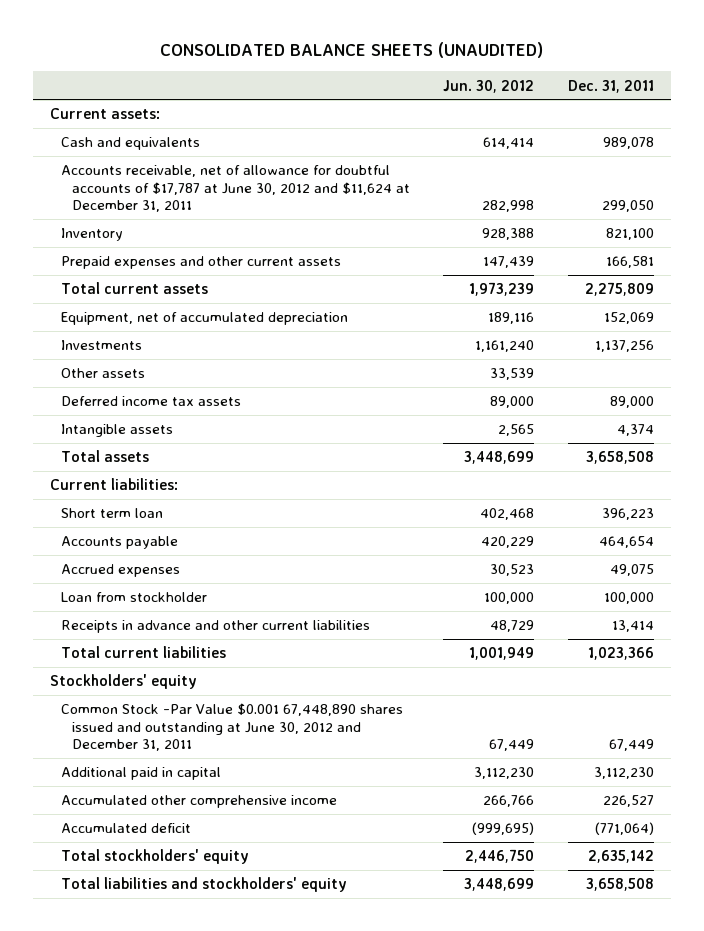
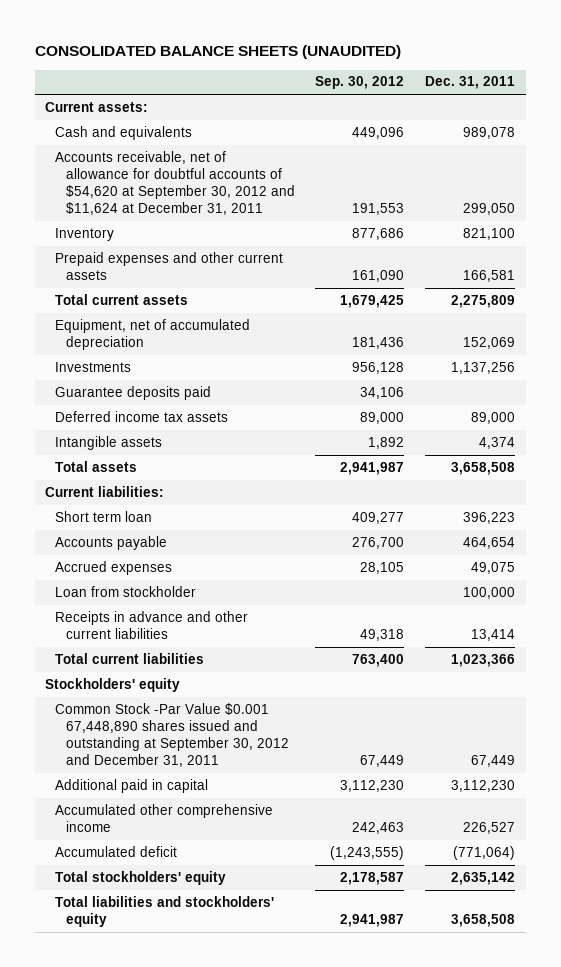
[443,79,535,93] Jun. 30, 2012 -> none
none -> [315,76,405,90] Sep. 30, 2012
[60,165,410,213] Accounts receivable, net of allowance for doubtful accounts of $17,787 at June 30, 2012 and $11,624 at December 31, 2011 -> [55,150,295,216] Accounts receivable, net of allowance for doubtful accounts of $54,620 at September 30, 2012 and $11,624 at December 31, 2011
[60,368,145,379] Other assets -> none
none -> [55,385,212,400] Guarantee deposits paid
[60,703,403,752] Common Stock -Par Value $0.001 67,448,890 shares issued and outstanding at June 30, 2012 and December 31, 2011 -> [55,702,289,768] Common Stock -Par Value $0.001 67,448,890 shares issued and outstanding at September 30, 2012 and December 31, 2011

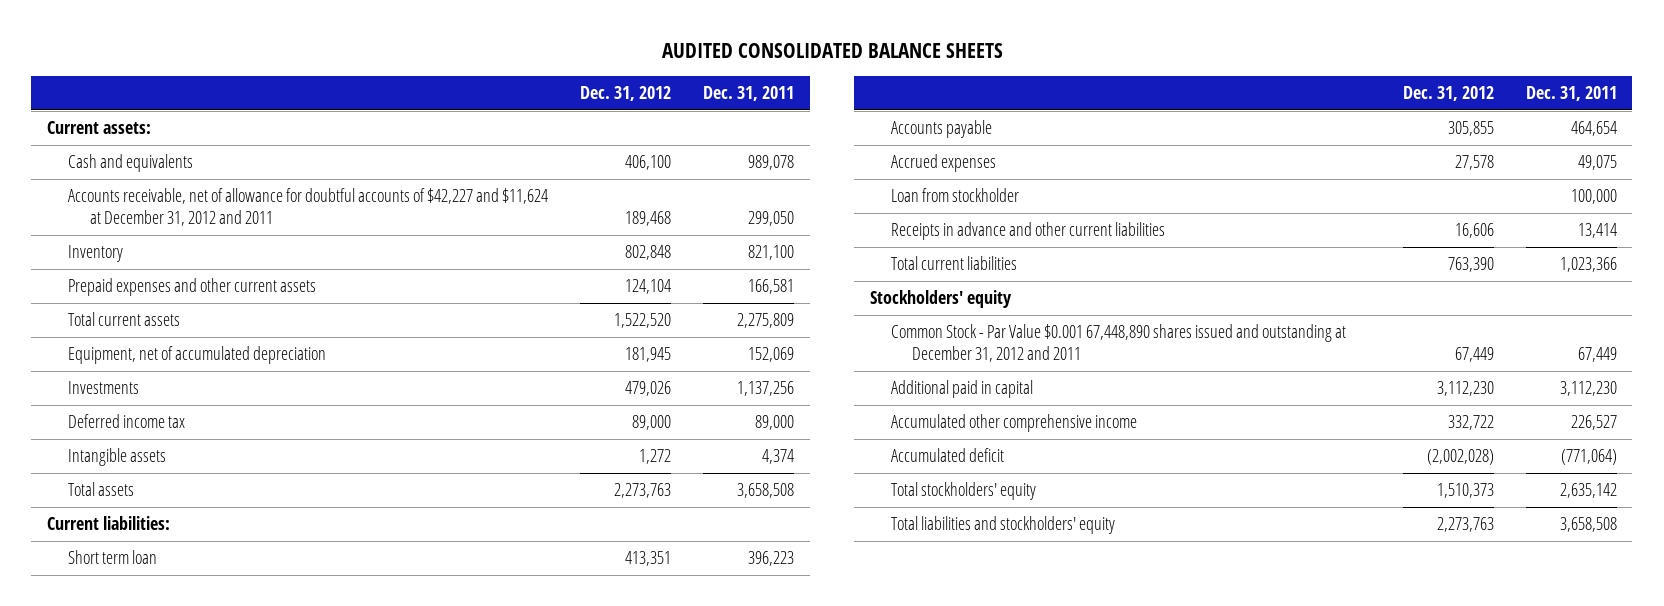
[34,44,401,59] CONSOLIDATED BALANCE SHEETS (UNAUDITED) -> [661,43,1003,59] AUDITED CONSOLIDATED BALANCE SHEETS
[315,76,405,90] Sep. 30, 2012 -> none
none -> [580,86,672,102] Dec. 31, 2012
[55,150,295,216] Accounts receivable, net of allowance for doubtful accounts of $54,620 at September 30, 2012 and $11,624 at December 31, 2011 -> [68,188,549,227] Accounts receivable, net of allowance for doubtful accounts of $42,227 and $11,624 at December 31, 2012 and 2011
[55,385,212,400] Guarantee deposits paid -> none
[55,410,229,422] Deferred income tax assets -> [68,414,186,429] Deferred income tax
[55,702,289,768] Common Stock -Par Value $0.001 67,448,890 shares issued and outstanding at September 30, 2012 and December 31, 2011 -> [890,324,1346,363] Common Stock - Par Value $0.001 67,448,890 shares issued and outstanding at December 31, 2012 and 2011

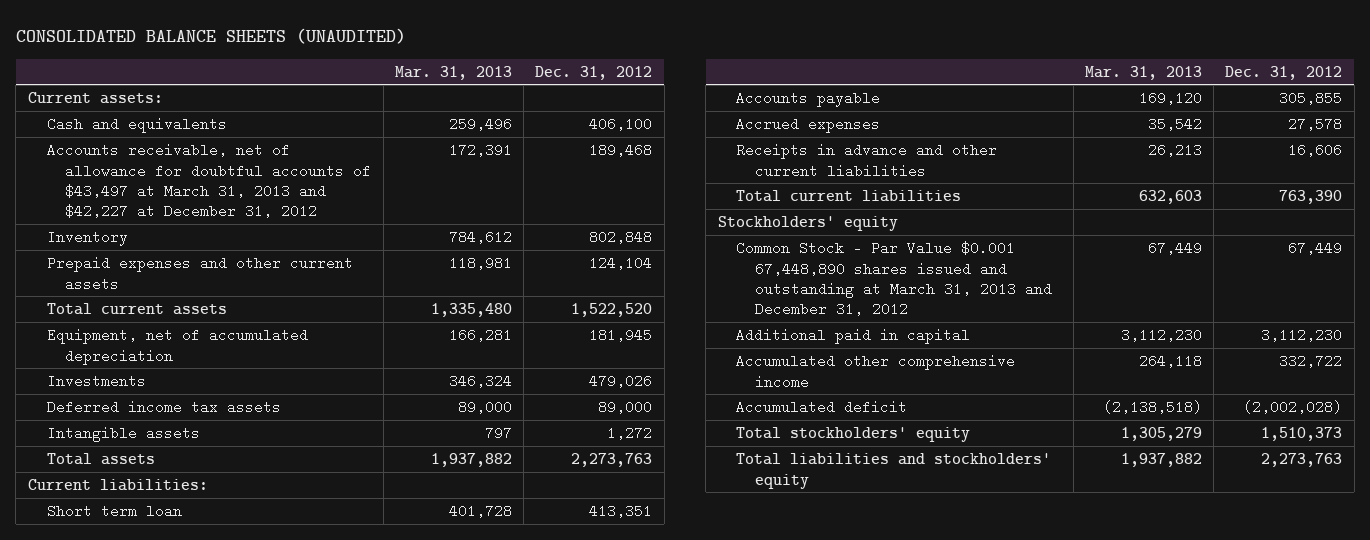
[661,43,1003,59] AUDITED CONSOLIDATED BALANCE SHEETS -> [15,27,406,44] CONSOLIDATED BALANCE SHEETS (UNAUDITED)
[702,86,794,102] Dec. 31, 2011 -> none
none -> [394,65,512,80] Mar. 31, 2013
[68,188,549,227] Accounts receivable, net of allowance for doubtful accounts of $42,227 and $11,624 at December 31, 2012 and 2011 -> [46,143,372,219] Accounts receivable, net of allowance for doubtful accounts of $43,497 at March 31, 2013 and $42,227 at December 31, 2012
[68,414,186,429] Deferred income tax -> [46,400,281,415] Deferred income tax assets
[890,188,1019,203] Loan from stockholder -> none
[890,324,1346,363] Common Stock - Par Value $0.001 67,448,890 shares issued and outstanding at December 31, 2012 and 2011 -> [736,241,1053,317] Common Stock - Par Value $0.001 67,448,890 shares issued and outstanding at March 31, 2013 and December 31, 2012

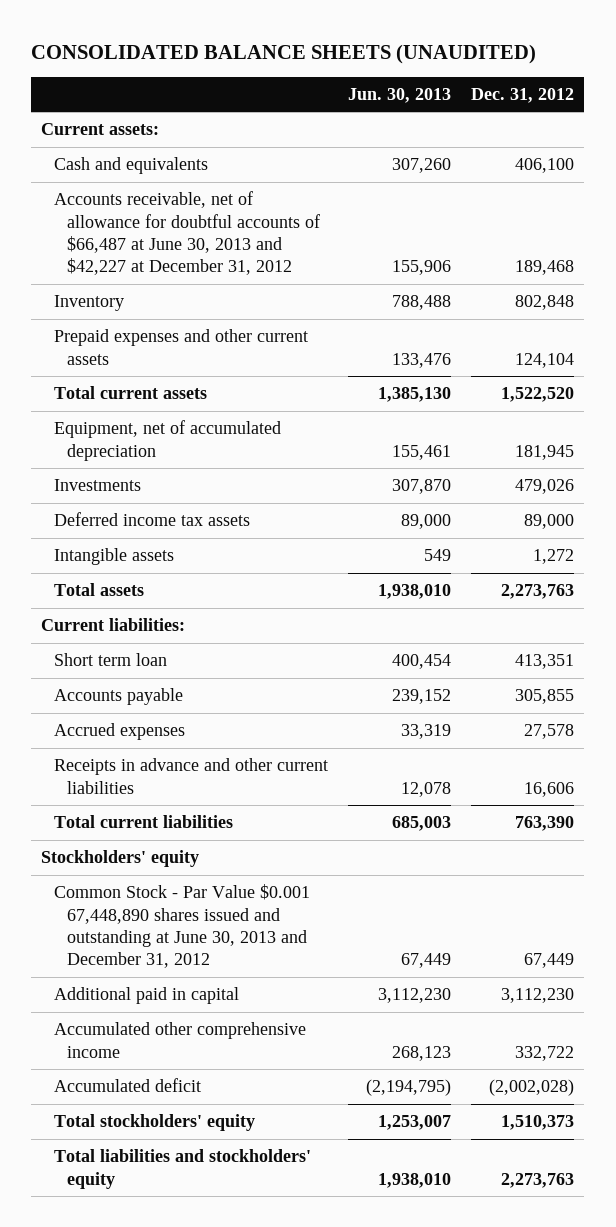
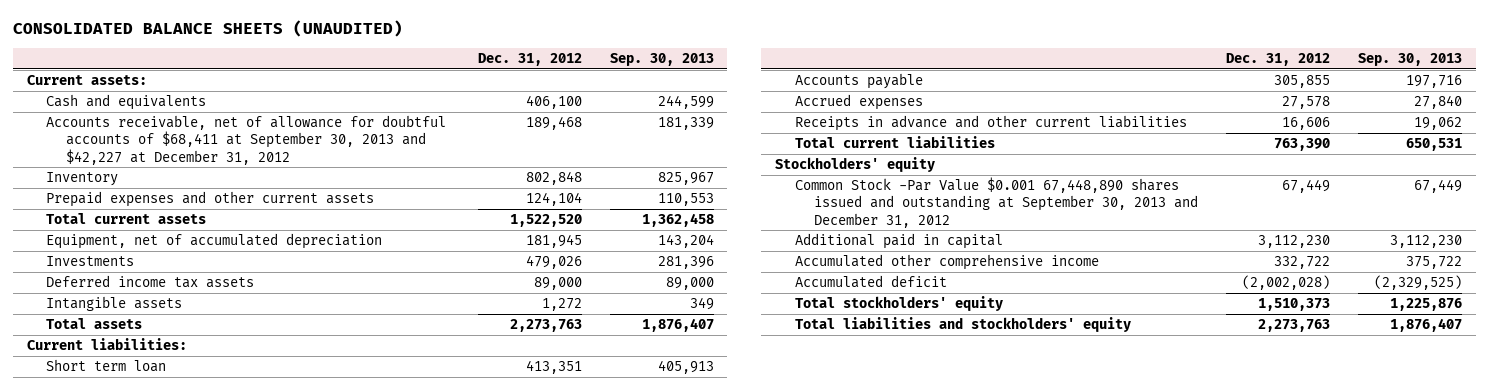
[348,87,452,103] Jun. 30, 2013 -> none
none -> [609,52,714,66] Sep. 30, 2013
[54,191,321,276] Accounts receivable, net of allowance for doubtful accounts of $66,487 at June 30, 2013 and $42,227 at December 31, 2012 -> [46,115,447,165] Accounts receivable, net of allowance for doubtful accounts of $68,411 at September 30, 2013 and $42,227 at December 31, 2012
[54,884,311,969] Common Stock - Par Value $0.001 67,448,890 shares issued and outstanding at June 30, 2013 and December 31, 2012 -> [794,177,1199,228] Common Stock -Par Value $0.001 67,448,890 shares issued and outstanding at September 30, 2013 and December 31, 2012

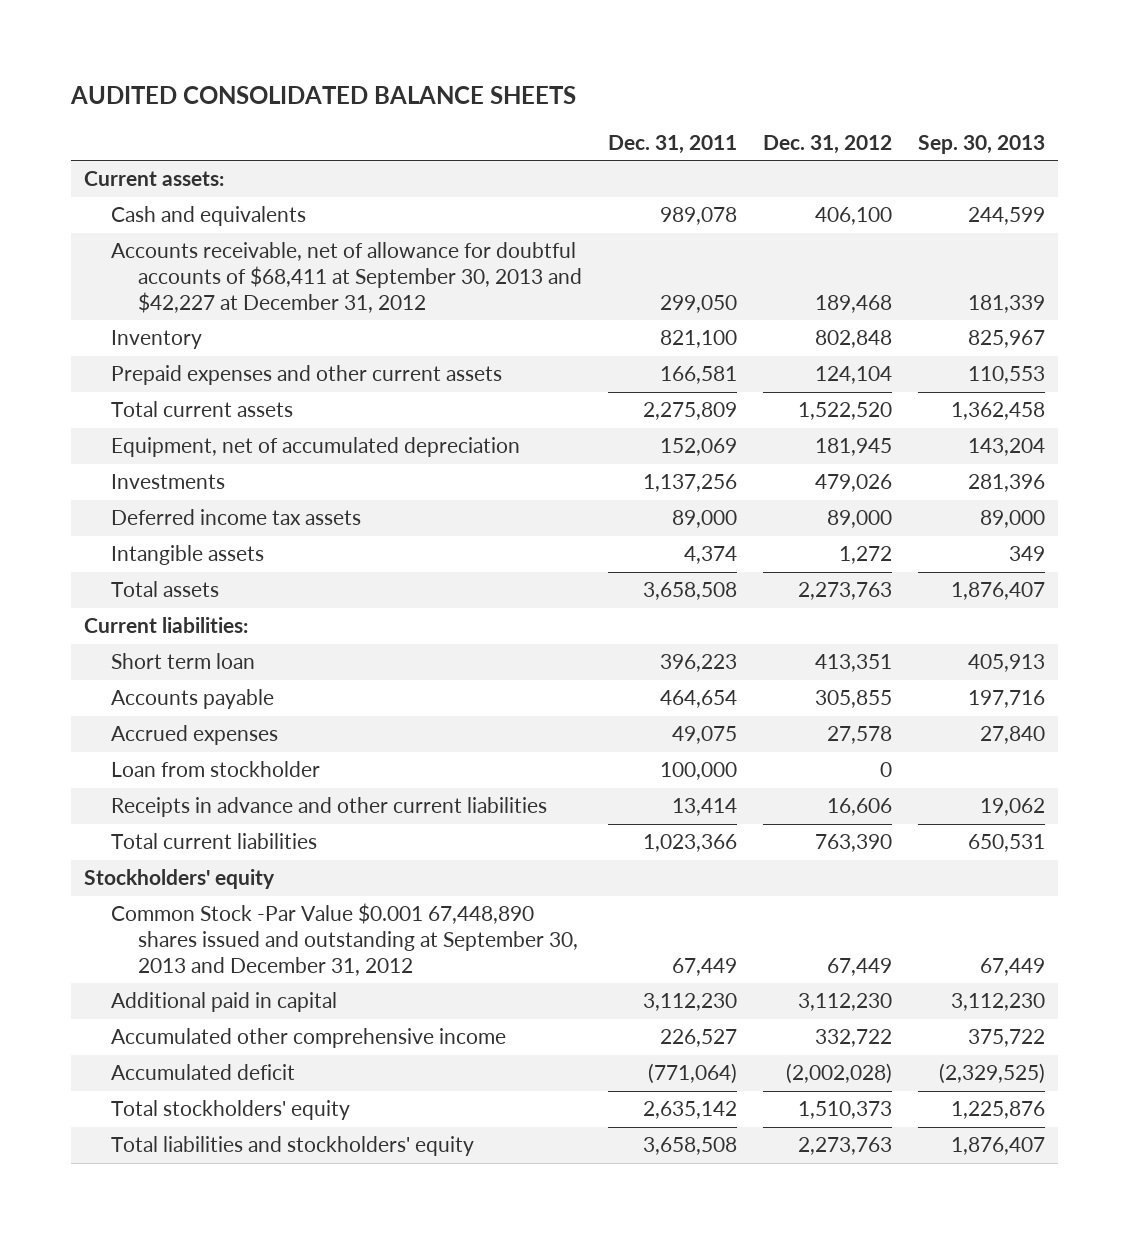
[12,20,403,38] CONSOLIDATED BALANCE SHEETS (UNAUDITED) -> [70,85,577,104] AUDITED CONSOLIDATED BALANCE SHEETS
none -> [608,134,738,154] Dec. 31, 2011
none -> [111,761,321,778] Loan from stockholder

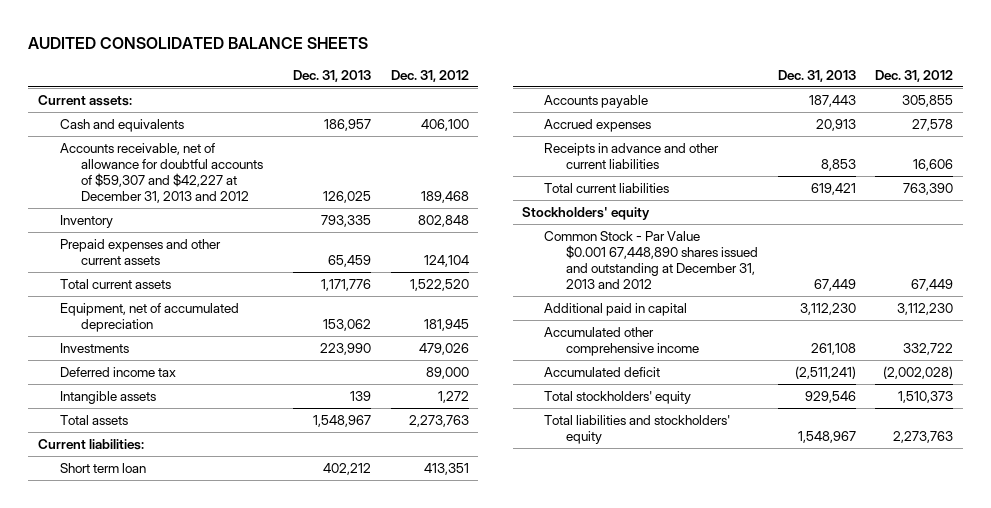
[608,134,738,154] Dec. 31, 2011 -> none
[918,134,1046,154] Sep. 30, 2013 -> none
none -> [293,70,372,83] Dec. 31, 2013
[111,242,583,314] Accounts receivable, net of allowance for doubtful accounts of $68,411 at September 30, 2013 and $42,227 at December 31, 2012 -> [59,142,264,204] Accounts receivable, net of allowance for doubtful accounts of $59,307 and $42,227 at December 31, 2013 and 2012
[111,509,362,526] Deferred income tax assets -> [59,366,176,377] Deferred income tax
[111,761,321,778] Loan from stockholder -> none
[111,903,579,977] Common Stock -Par Value $0.001 67,448,890 shares issued and outstanding at September 30, 2013 and December 31, 2012 -> [544,230,758,290] Common Stock - Par Value $0.001 67,448,890 shares issued and outstanding at December 31, 2013 and 2012

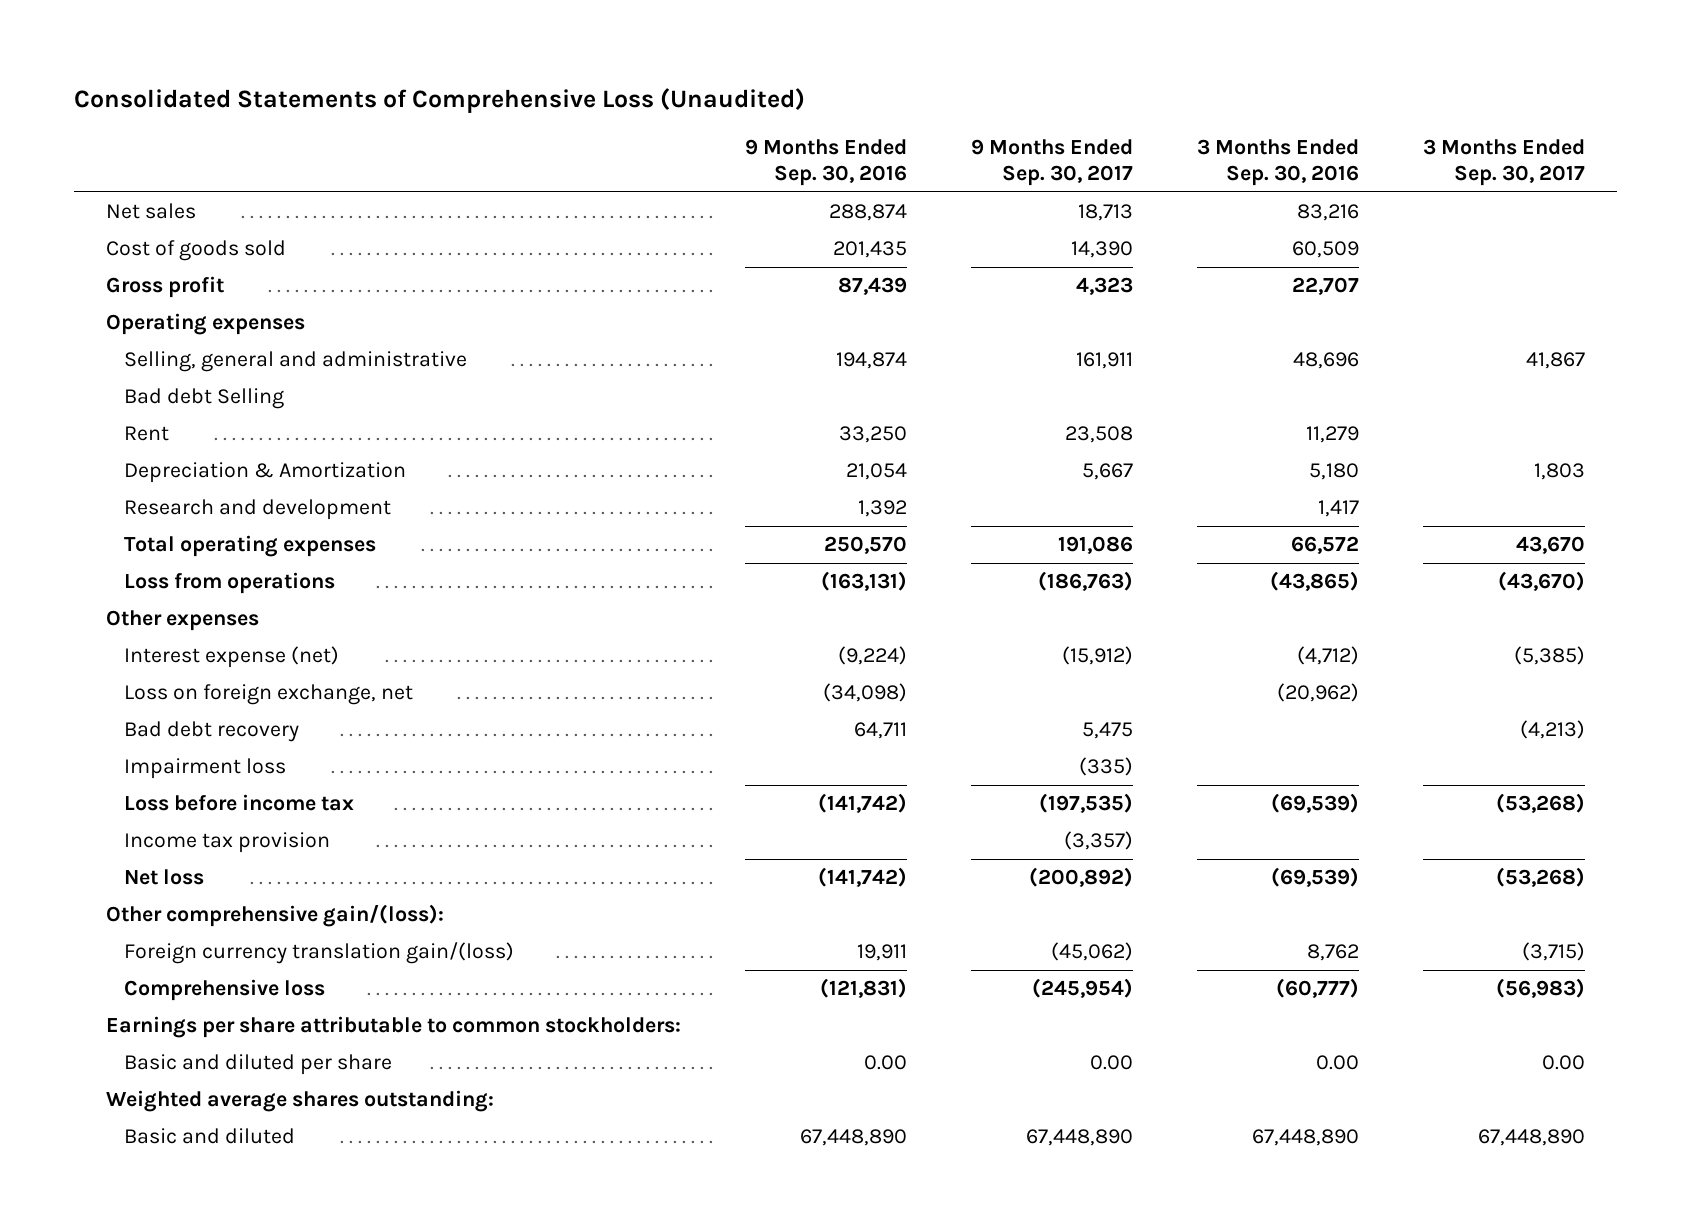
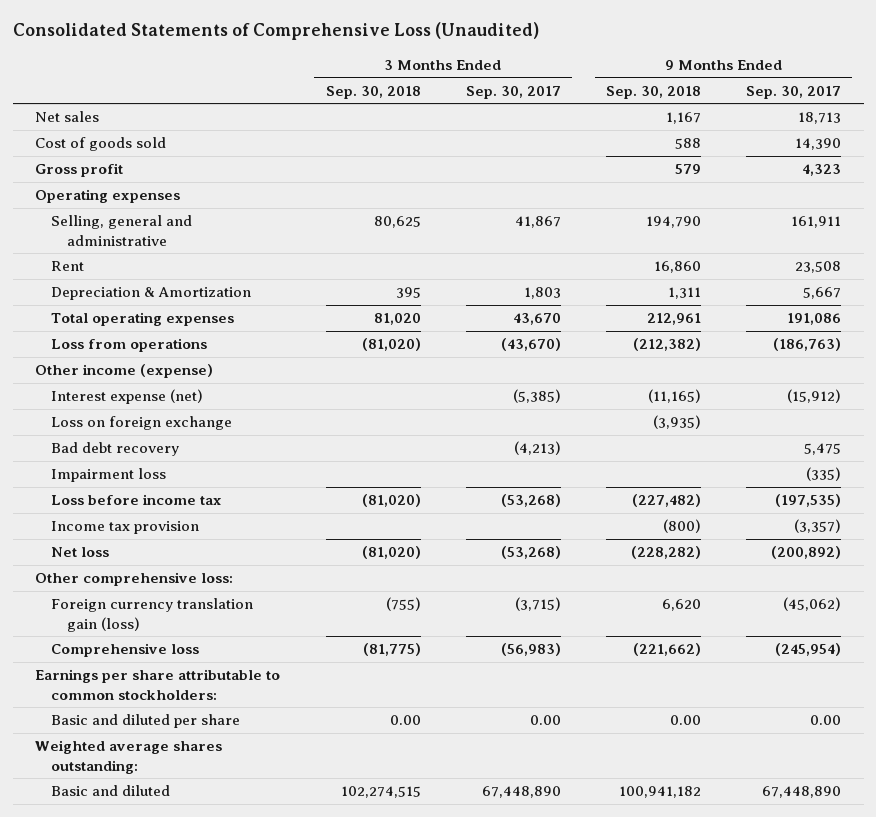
[744,139,907,186] 9 Months Ended Sep. 30, 2016 -> none
[1196,139,1359,186] 3 Months Ended Sep. 30, 2016 -> none
none -> [325,85,421,99] Sep. 30, 2018
none -> [605,85,701,99] Sep. 30, 2018
[123,388,284,410] Bad debt Selling -> none
[123,499,391,521] Research and development -> none
[105,610,259,632] Other expenses -> [35,364,214,379] Other income (expense)
[123,684,413,706] Loss on foreign exchange, net -> [51,416,233,431] Loss on foreign exchange
[105,904,444,928] Other comprehensive gain/(loss): -> [35,572,234,587] Other comprehensive loss:
[123,942,514,965] Foreign currency translation gain/(loss) -> [51,598,254,632] Foreign currency translation gain (loss)

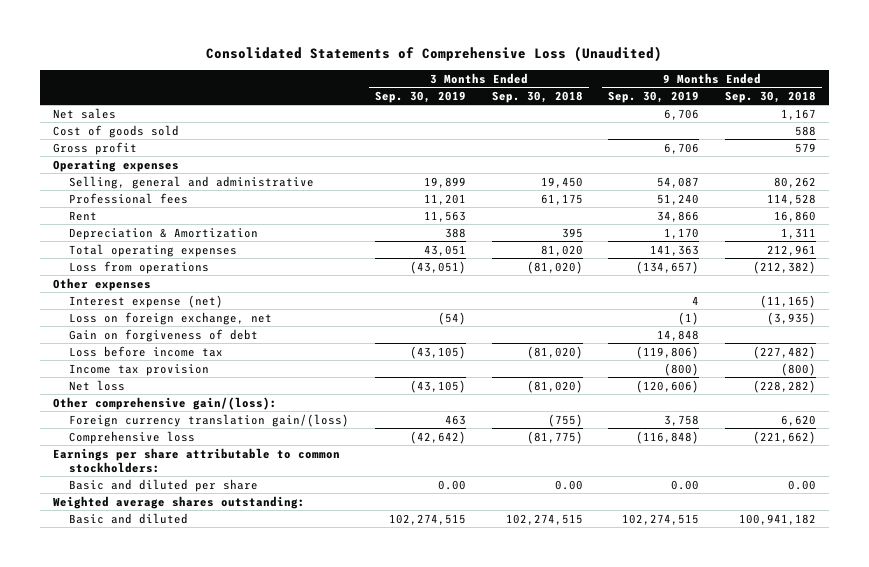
[465,85,561,99] Sep. 30, 2017 -> none
[746,85,842,99] Sep. 30, 2017 -> none
none -> [375,90,467,103] Sep. 30, 2019
none -> [608,90,700,103] Sep. 30, 2019
[373,216,421,229] 80,625 -> [540,176,583,188] 19,450
[645,216,701,229] 194,790 -> [773,176,816,188] 80,262
none -> [69,192,189,204] Professional fees
[35,364,214,379] Other income (expense) -> [53,277,152,291] Other expenses
[51,442,180,457] Bad debt recovery -> none
[51,468,167,483] Impairment loss -> none
[51,416,233,431] Loss on foreign exchange -> [69,311,273,325] Loss on foreign exchange, net
none -> [69,328,259,342] Gain on forgiveness of debt
[35,572,234,587] Other comprehensive loss: -> [53,396,278,410] Other comprehensive gain/(loss):
[51,598,254,632] Foreign currency translation gain (loss) -> [69,413,350,427] Foreign currency translation gain/(loss)

